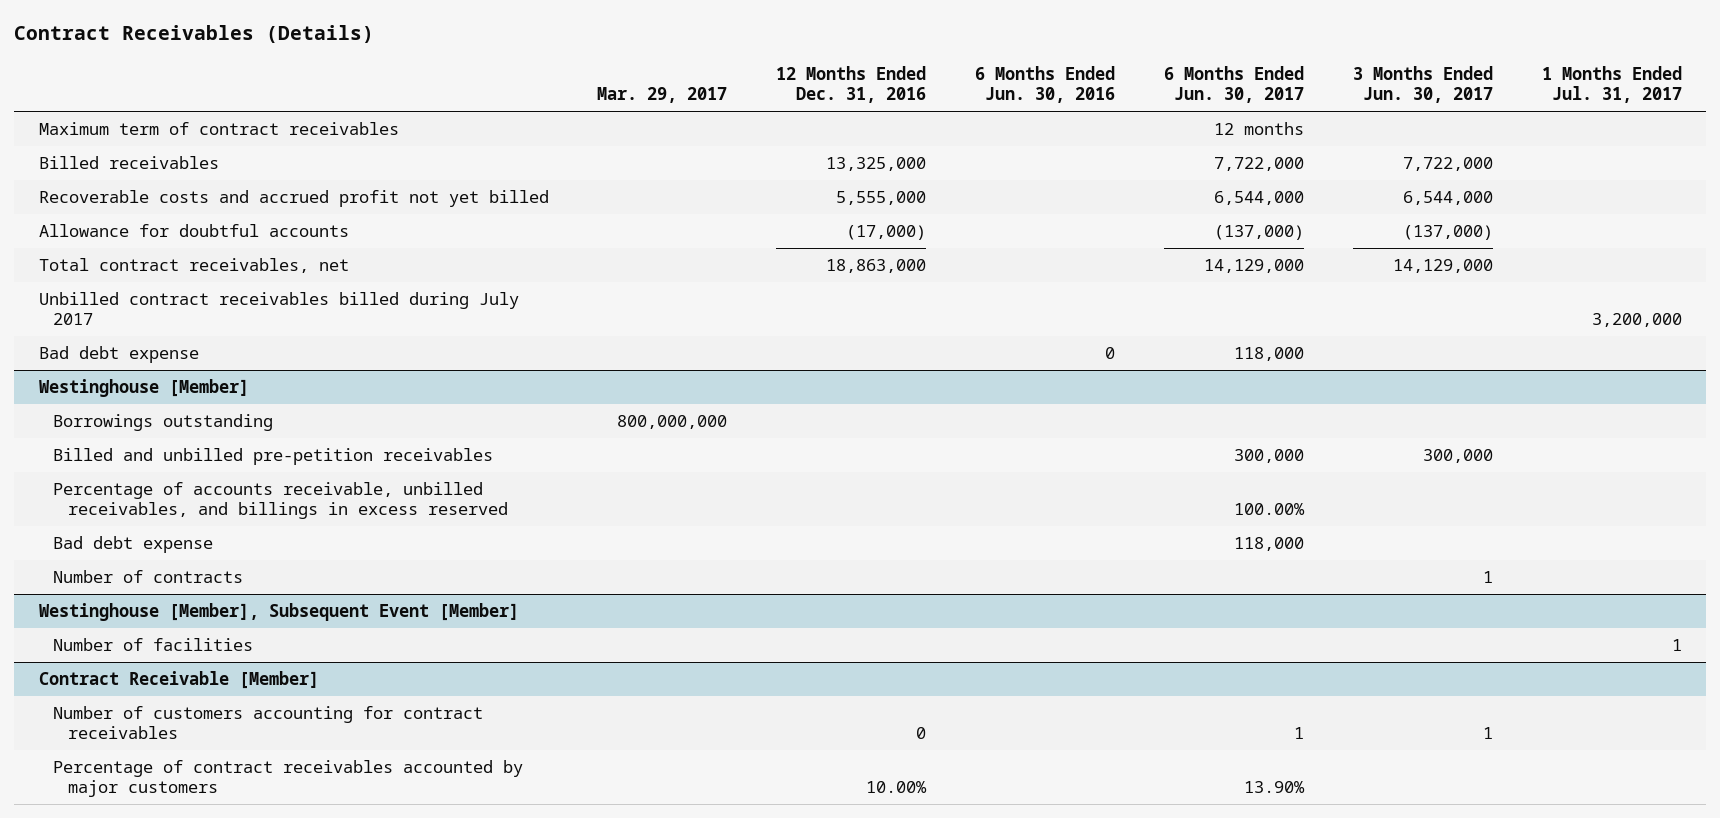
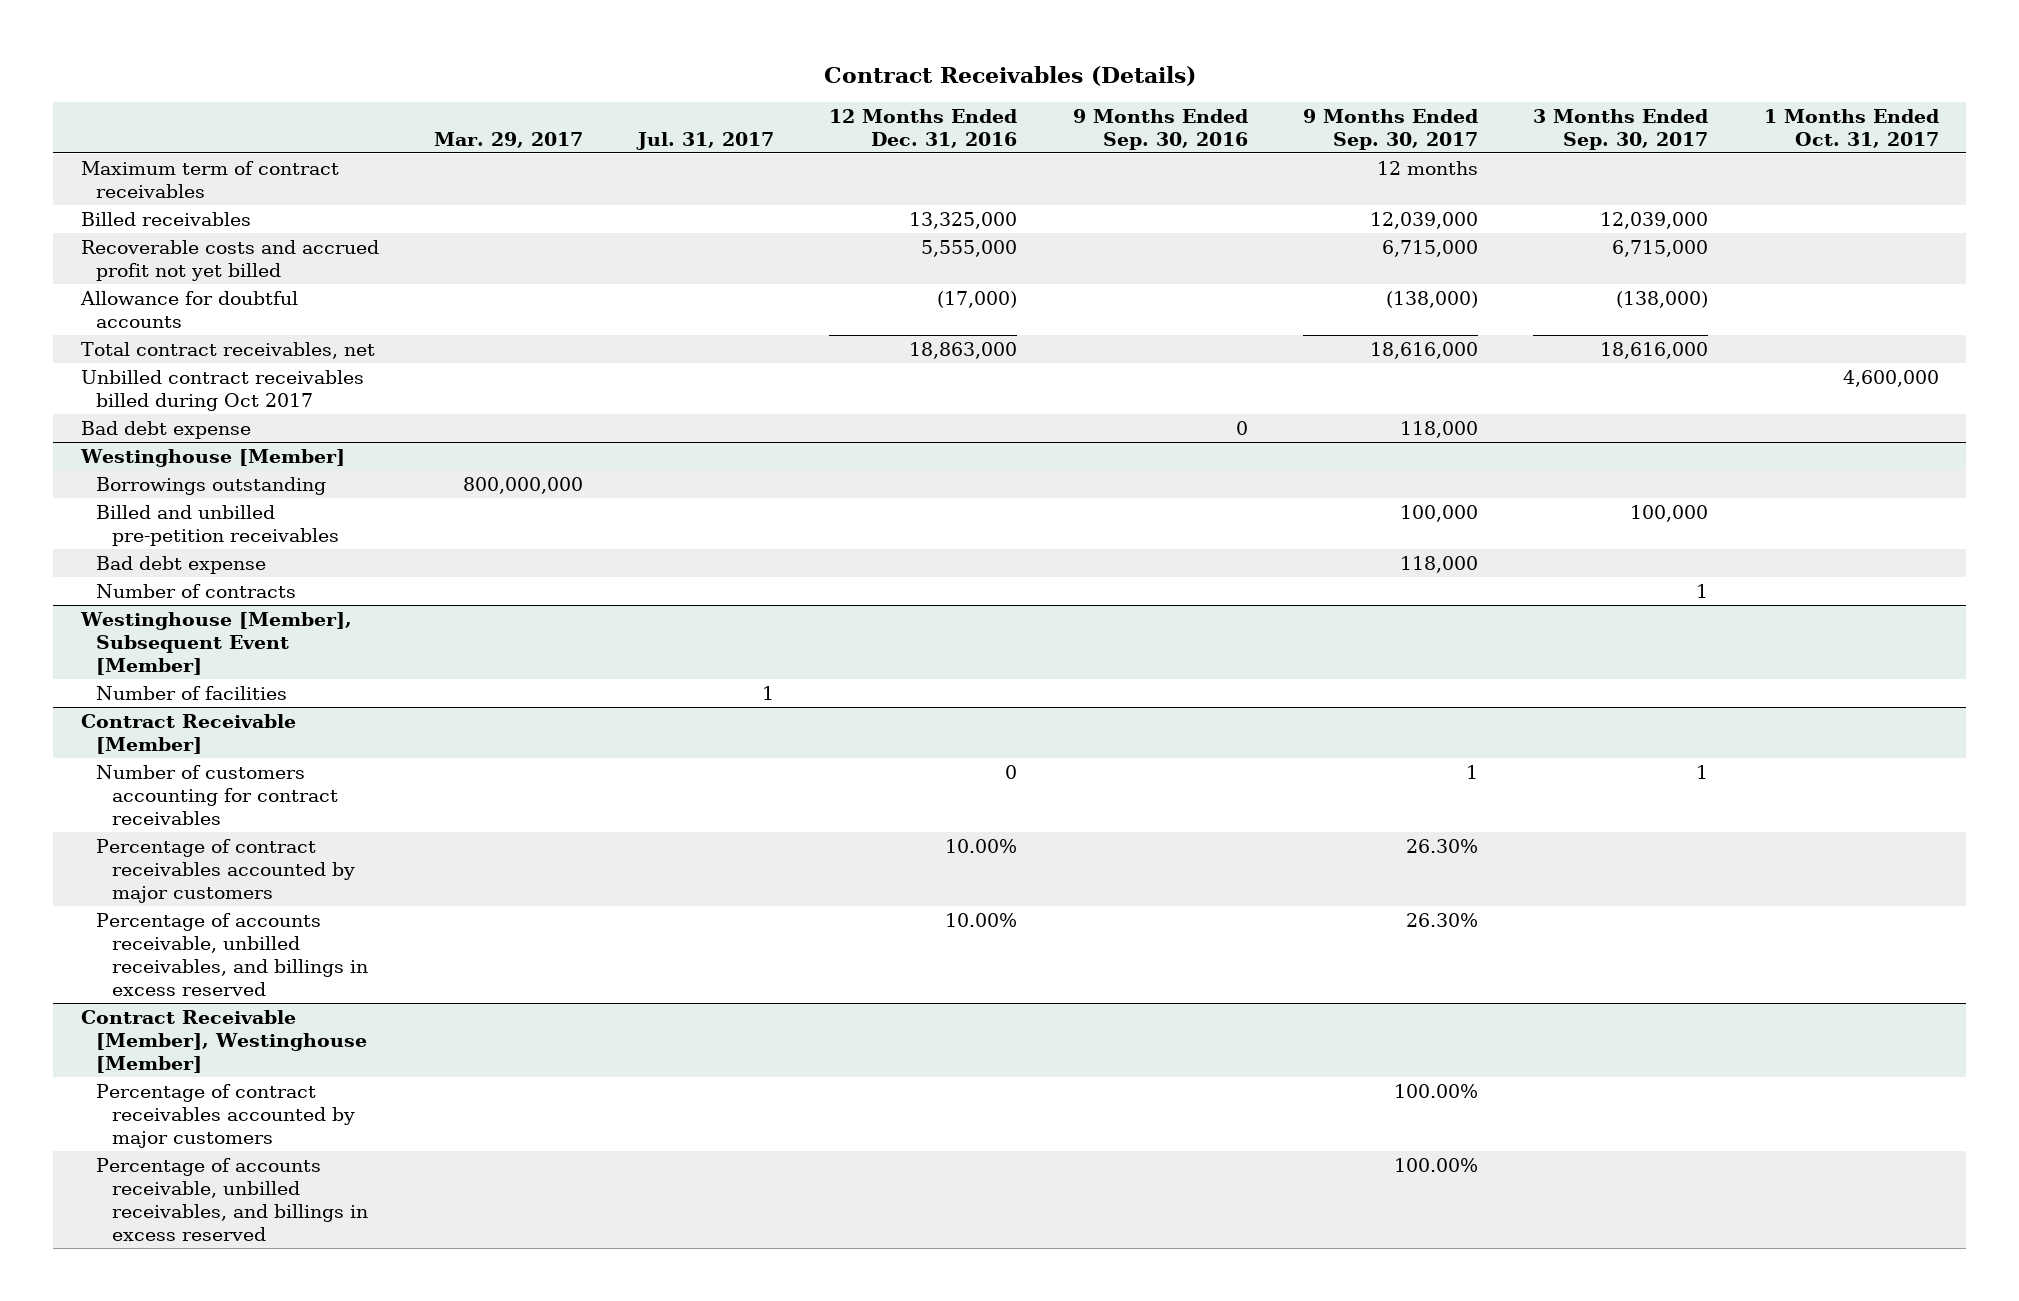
[975,66,1116,104] 6 Months Ended Jun. 30, 2016 -> none
[1163,66,1304,104] 6 Months Ended Jun. 30, 2017 -> none
[1352,66,1493,104] 3 Months Ended Jun. 30, 2017 -> none
[1541,66,1682,104] 1 Months Ended Jul. 31, 2017 -> none
none -> [636,131,775,150] Jul. 31, 2017
none -> [1072,108,1248,150] 9 Months Ended Sep. 30, 2016
none -> [1303,108,1479,150] 9 Months Ended Sep. 30, 2017
none -> [1533,108,1709,150] 3 Months Ended Sep. 30, 2017
none -> [1763,108,1939,148] 1 Months Ended Oct. 31, 2017
[38,291,519,326] Unbilled contract receivables billed during July 2017 -> [80,370,364,412] Unbilled contract receivables billed during Oct 2017
[53,481,509,520] Percentage of accounts receivable, unbilled receivables, and billings in excess reserved -> none
none -> [96,913,369,997] Percentage of accounts receivable, unbilled receivables, and billings in excess reserved
none -> [80,1010,368,1074] Contract Receivable [Member], Westinghouse [Member]
none -> [96,1084,356,1149] Percentage of contract receivables accounted by major customers
none -> [96,1158,369,1242] Percentage of accounts receivable, unbilled receivables, and billings in excess reserved

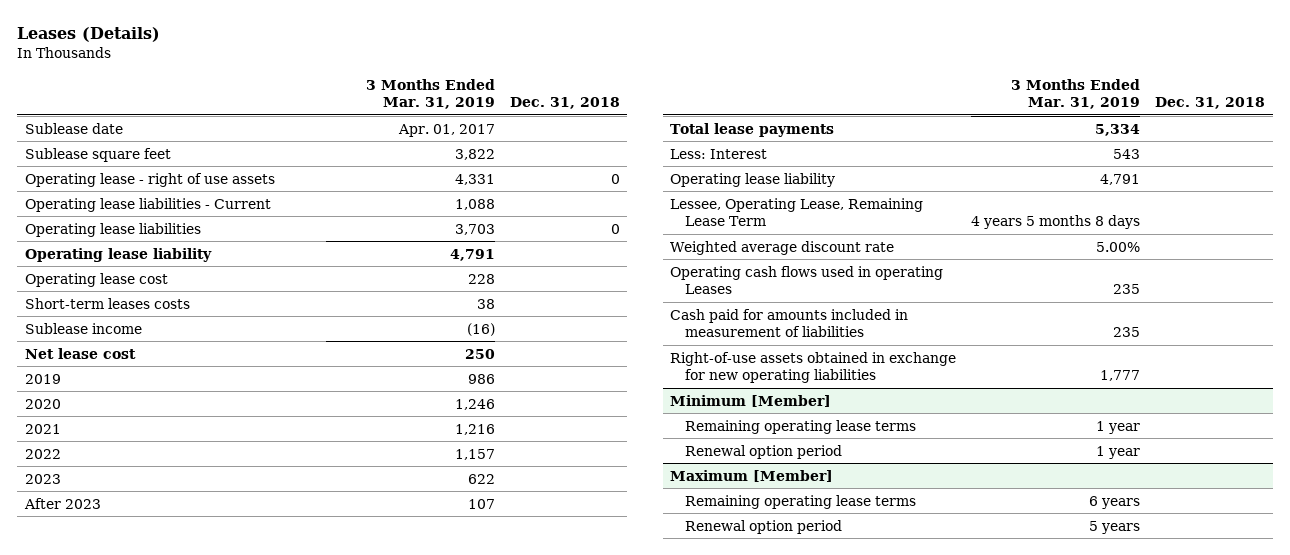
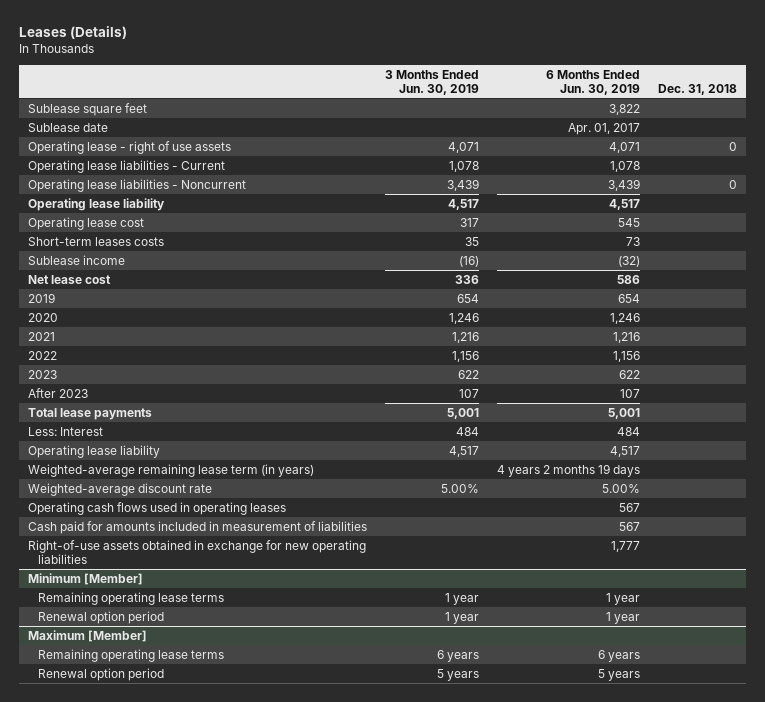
[365,78,495,110] 3 Months Ended Mar. 31, 2019 -> none
none -> [385,69,480,95] 3 Months Ended Jun. 30, 2019
none -> [546,69,641,95] 6 Months Ended Jun. 30, 2019
[24,122,123,134] Sublease date -> [28,122,109,132] Sublease date
[24,222,201,237] Operating lease liabilities -> [28,178,247,192] Operating lease liabilities - Noncurrent
[670,197,924,227] Lessee, Operating Lease, Remaining Lease Term -> [28,463,315,477] Weighted-average remaining lease term (in years)
[670,240,895,255] Weighted average discount rate -> [28,482,213,496] Weighted-average discount rate
[670,265,944,295] Operating cash flows used in operating Leases -> [28,501,287,515] Operating cash flows used in operating leases

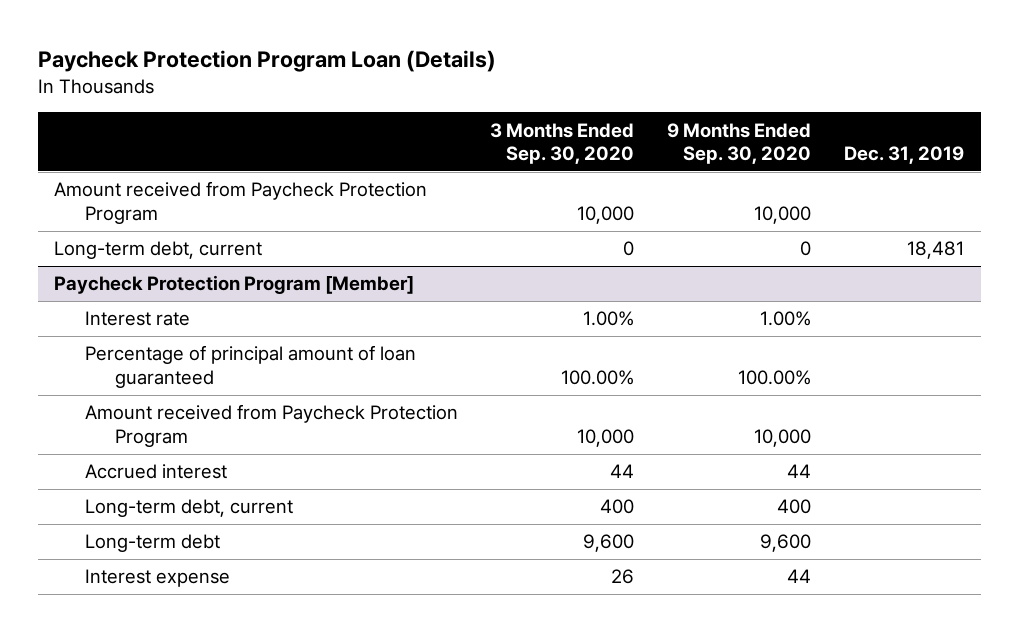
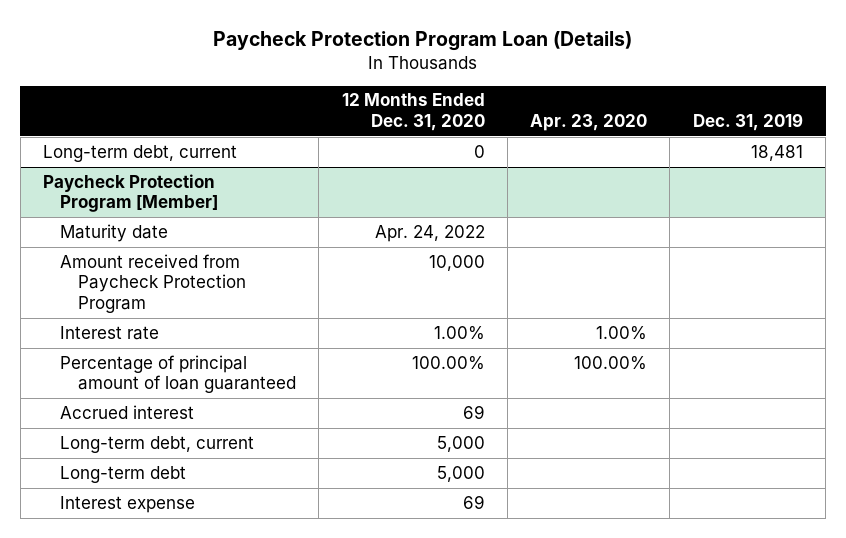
[490,122,635,164] 3 Months Ended Sep. 30, 2020 -> none
[667,122,812,164] 9 Months Ended Sep. 30, 2020 -> none
none -> [341,93,485,131] 12 Months Ended Dec. 31, 2020
none -> [530,113,648,131] Apr. 23, 2020
[54,181,428,224] Amount received from Paycheck Protection Program -> none
none -> [60,223,169,242] Maturity date
[84,404,458,447] Amount received from Paycheck Protection Program -> [60,253,246,313] Amount received from Paycheck Protection Program

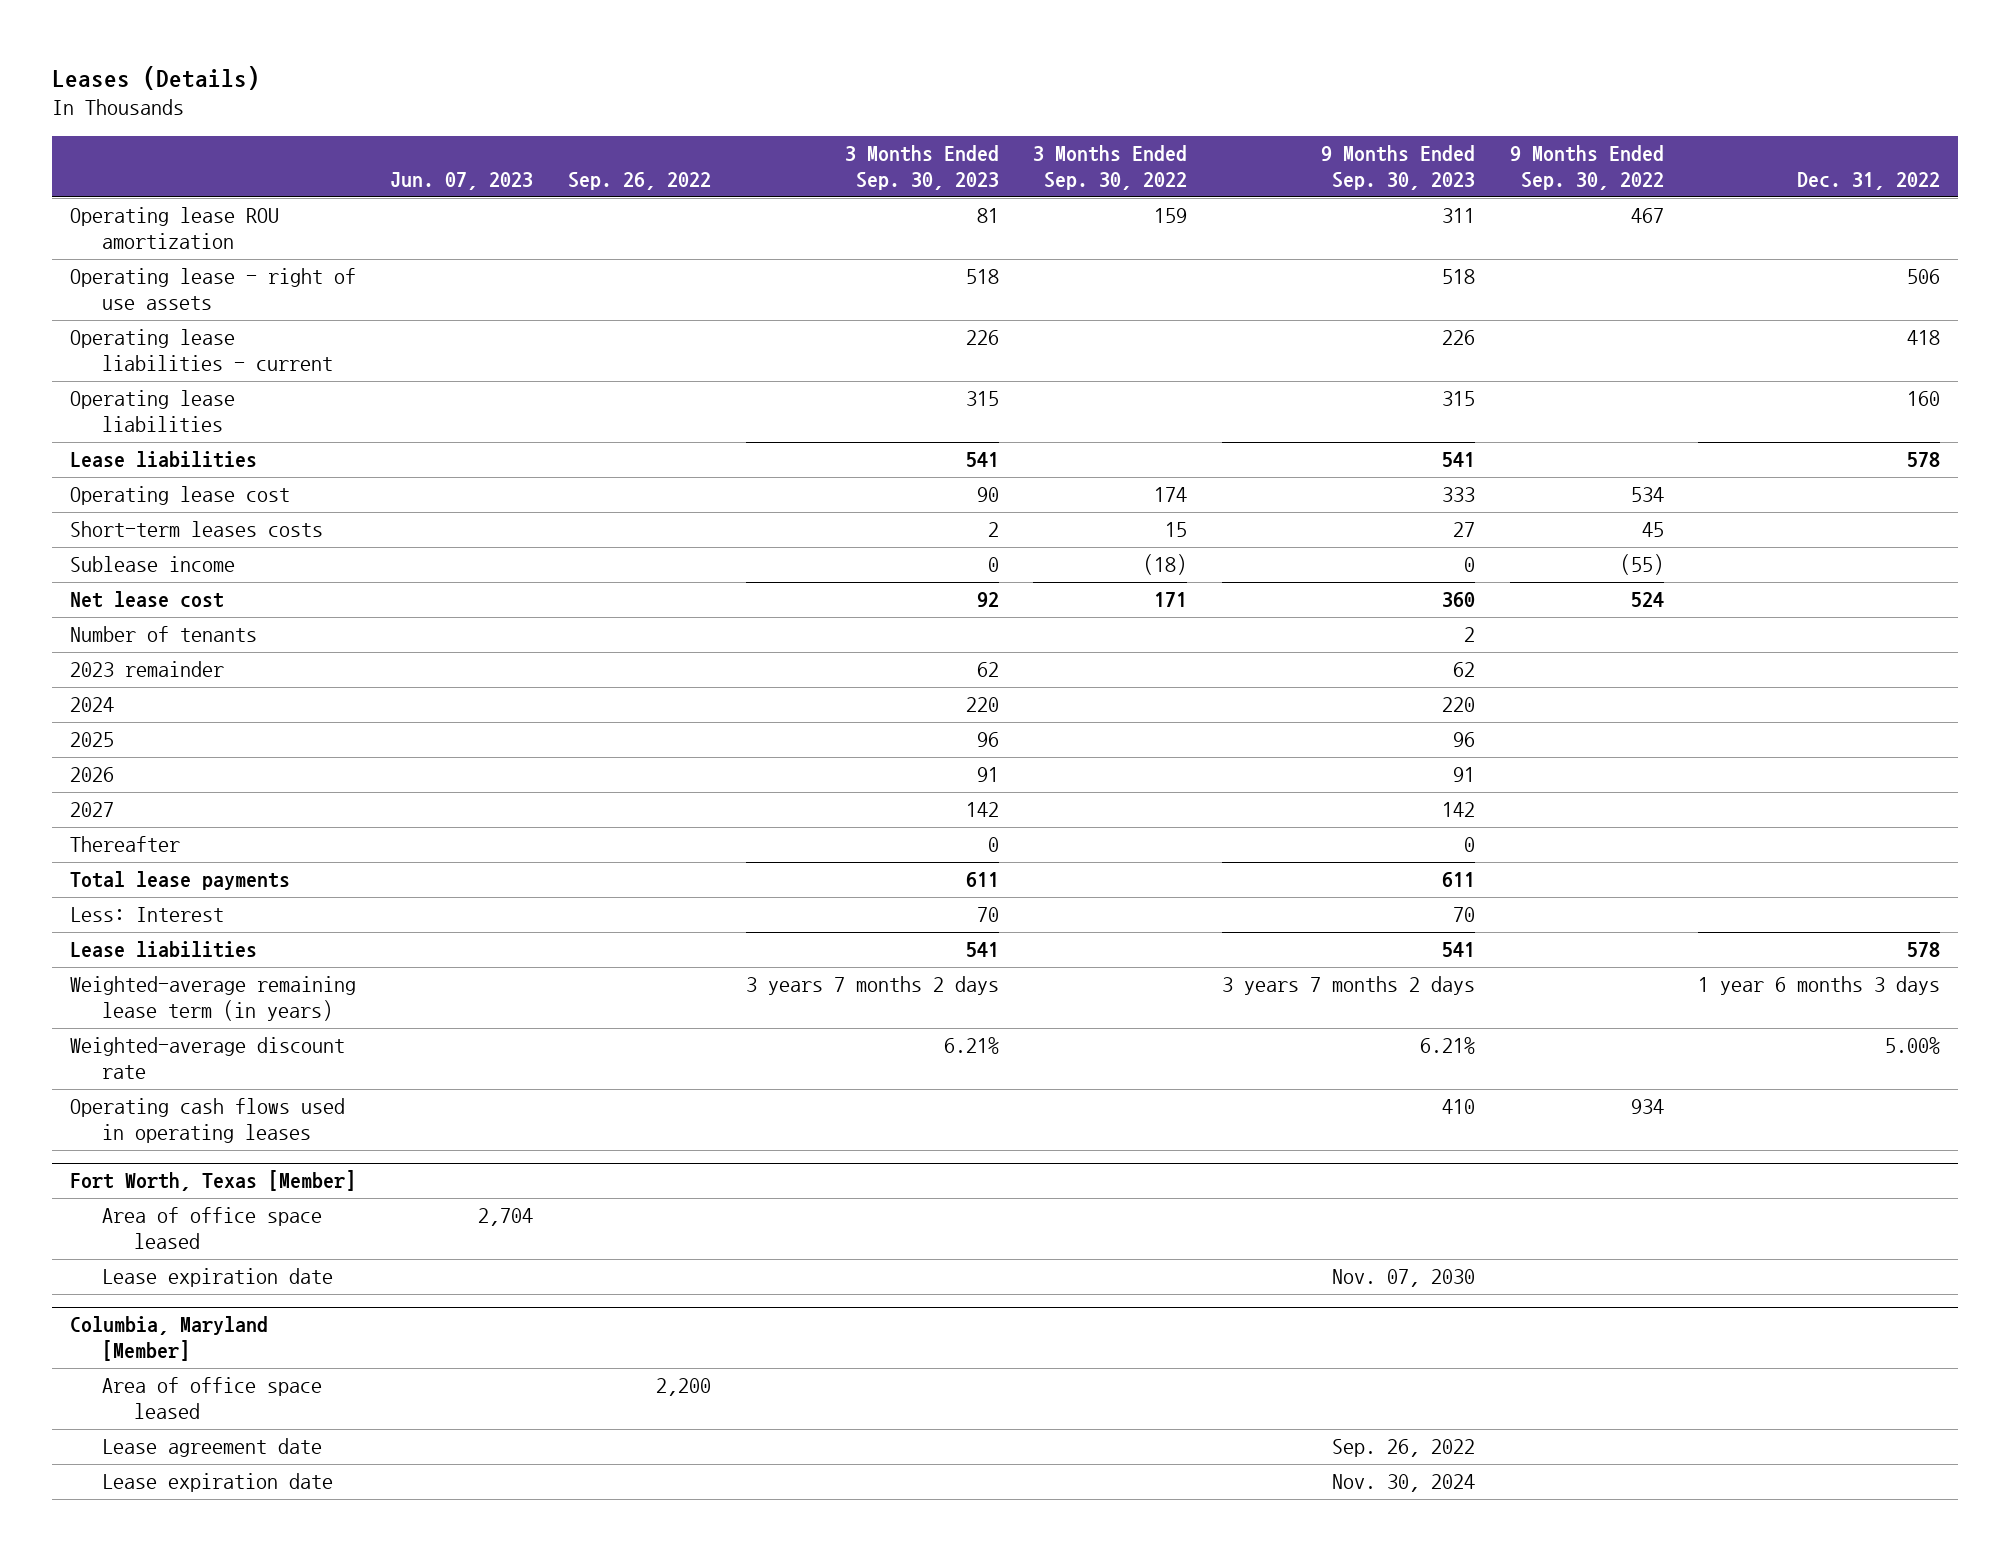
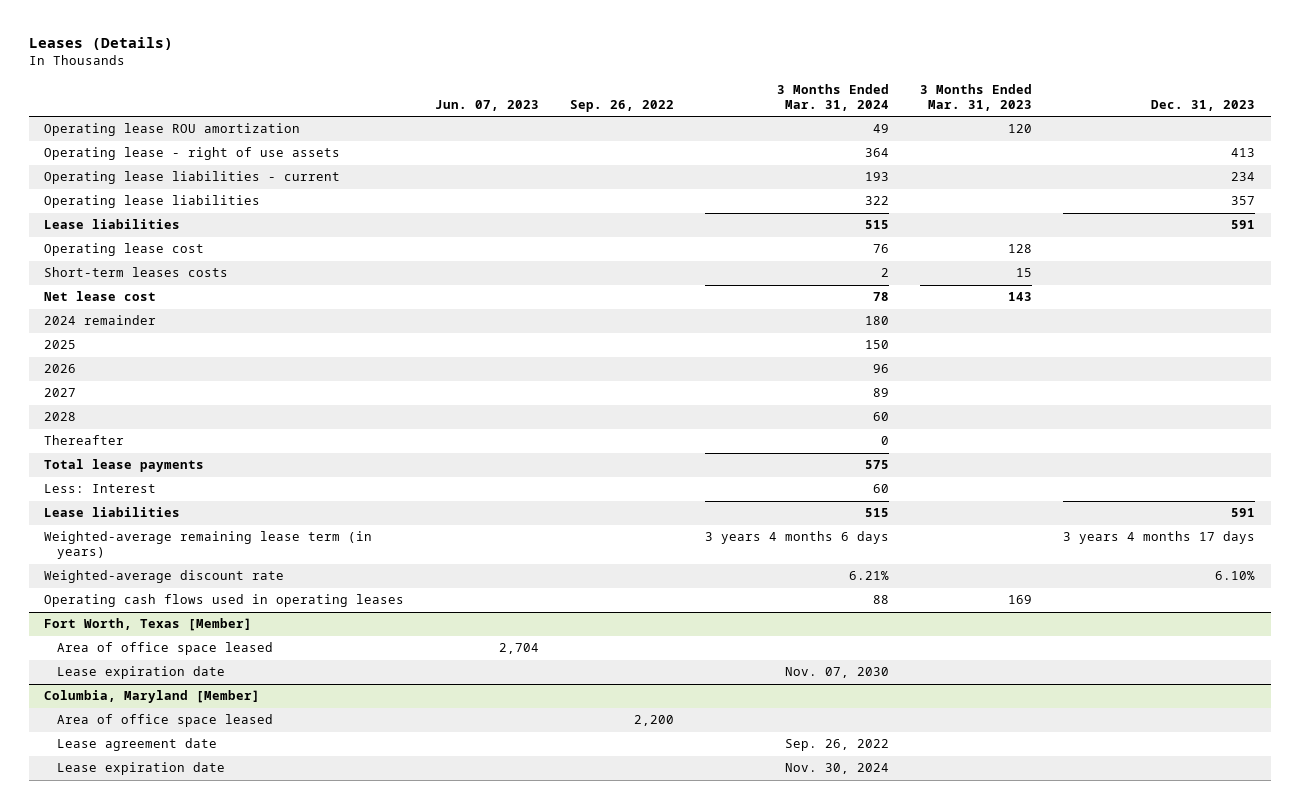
[844,144,999,191] 3 Months Ended Sep. 30, 2023 -> none
[1033,144,1188,191] 3 Months Ended Sep. 30, 2022 -> none
[1321,144,1476,191] 9 Months Ended Sep. 30, 2023 -> none
[1509,144,1664,191] 9 Months Ended Sep. 30, 2022 -> none
[1797,172,1941,191] Dec. 31, 2022 -> none
none -> [777,84,890,112] 3 Months Ended Mar. 31, 2024
none -> [920,84,1033,112] 3 Months Ended Mar. 31, 2023
none -> [1151,100,1256,112] Dec. 31, 2023
[69,556,235,573] Sublease income -> none
[69,626,257,643] Number of tenants -> none
[69,697,114,713] 2024 -> none
[69,661,224,678] 2023 remainder -> [44,315,157,326] 2024 remainder
none -> [44,412,77,422] 2028

